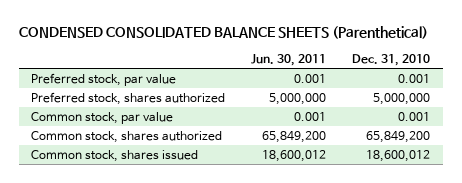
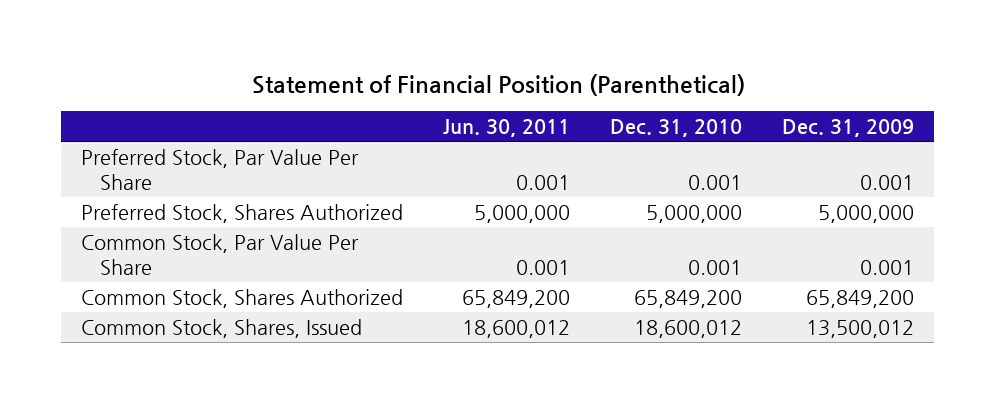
[18,26,428,40] CONDENSED CONSOLIDATED BALANCE SHEETS (Parenthetical) -> [251,73,745,96] Statement of Financial Position (Parenthetical)
none -> [782,119,915,138] Dec. 31, 2009
[31,72,177,86] Preferred stock, par value -> [80,148,359,191] Preferred Stock, Par Value Per Share
[31,91,226,105] Preferred stock, shares authorized -> [80,203,403,223] Preferred Stock, Shares Authorized
[31,111,174,124] Common stock, par value -> [80,233,359,276] Common Stock, Par Value Per Share
[31,130,223,143] Common stock, shares authorized -> [80,288,403,308] Common Stock, Shares Authorized
[31,149,199,162] Common stock, shares issued -> [80,318,362,338] Common Stock, Shares, Issued

